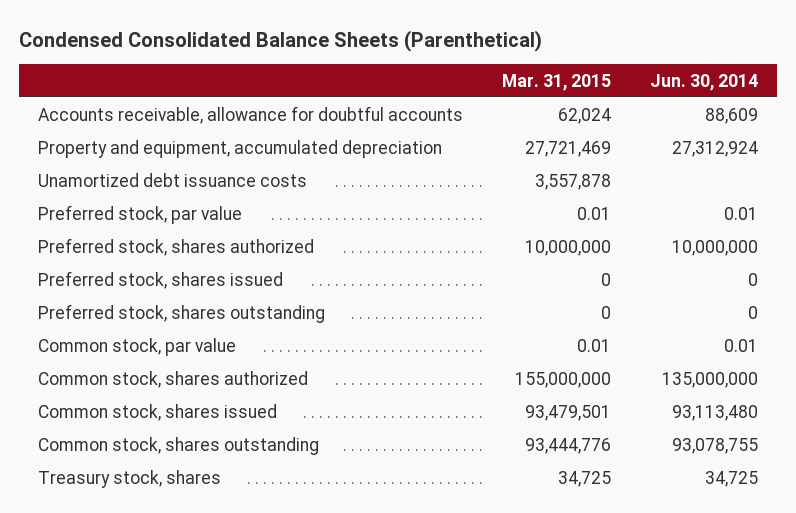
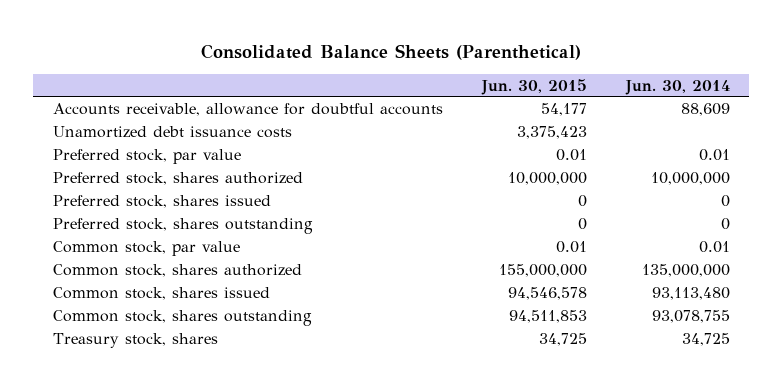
[19,29,543,52] Condensed Consolidated Balance Sheets (Parenthetical) -> [201,44,582,61] Consolidated Balance Sheets (Parenthetical)
[502,73,612,91] Mar. 31, 2015 -> none
none -> [480,78,587,95] Jun. 30, 2015
[38,139,443,158] Property and equipment, accumulated depreciation -> none

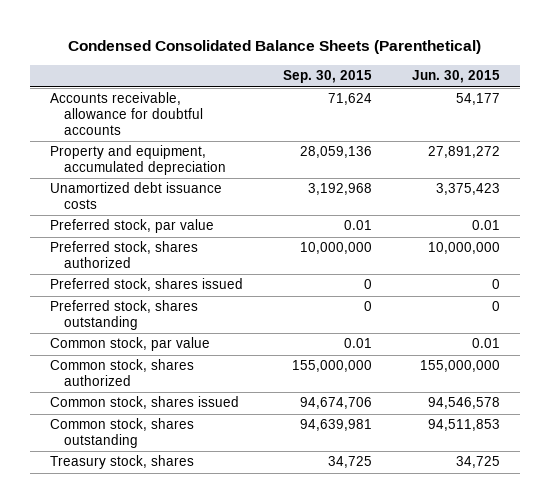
[201,44,582,61] Consolidated Balance Sheets (Parenthetical) -> [68,40,482,55] Condensed Consolidated Balance Sheets (Parenthetical)
[624,79,730,95] Jun. 30, 2014 -> none
none -> [283,70,373,84] Sep. 30, 2015
none -> [50,145,227,176] Property and equipment, accumulated depreciation

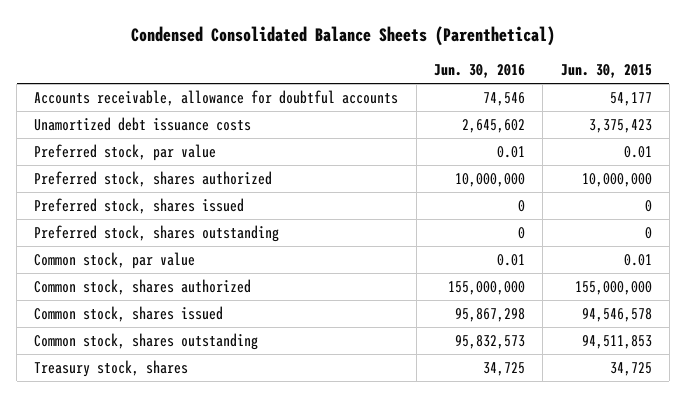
[283,70,373,84] Sep. 30, 2015 -> none
none -> [433,64,525,79] Jun. 30, 2016
[50,145,227,176] Property and equipment, accumulated depreciation -> none

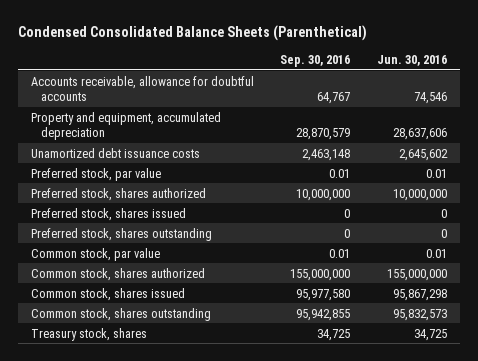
[560,64,652,79] Jun. 30, 2015 -> none
none -> [280,54,351,67] Sep. 30, 2016
none -> [30,111,221,141] Property and equipment, accumulated depreciation

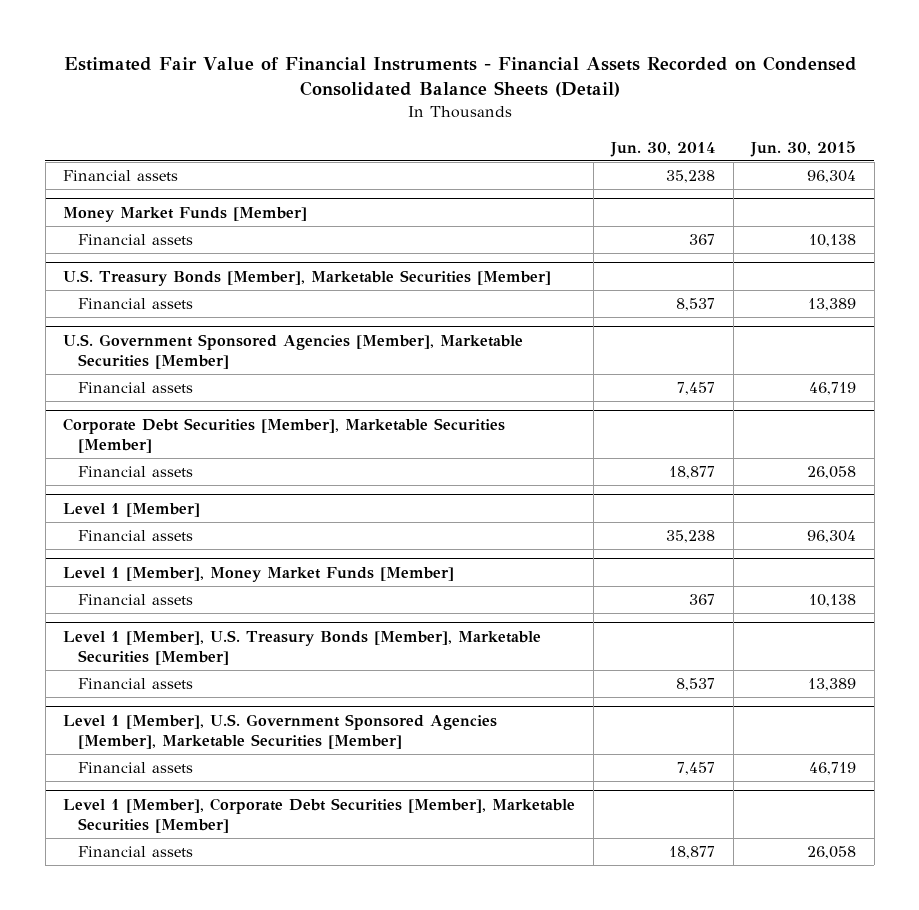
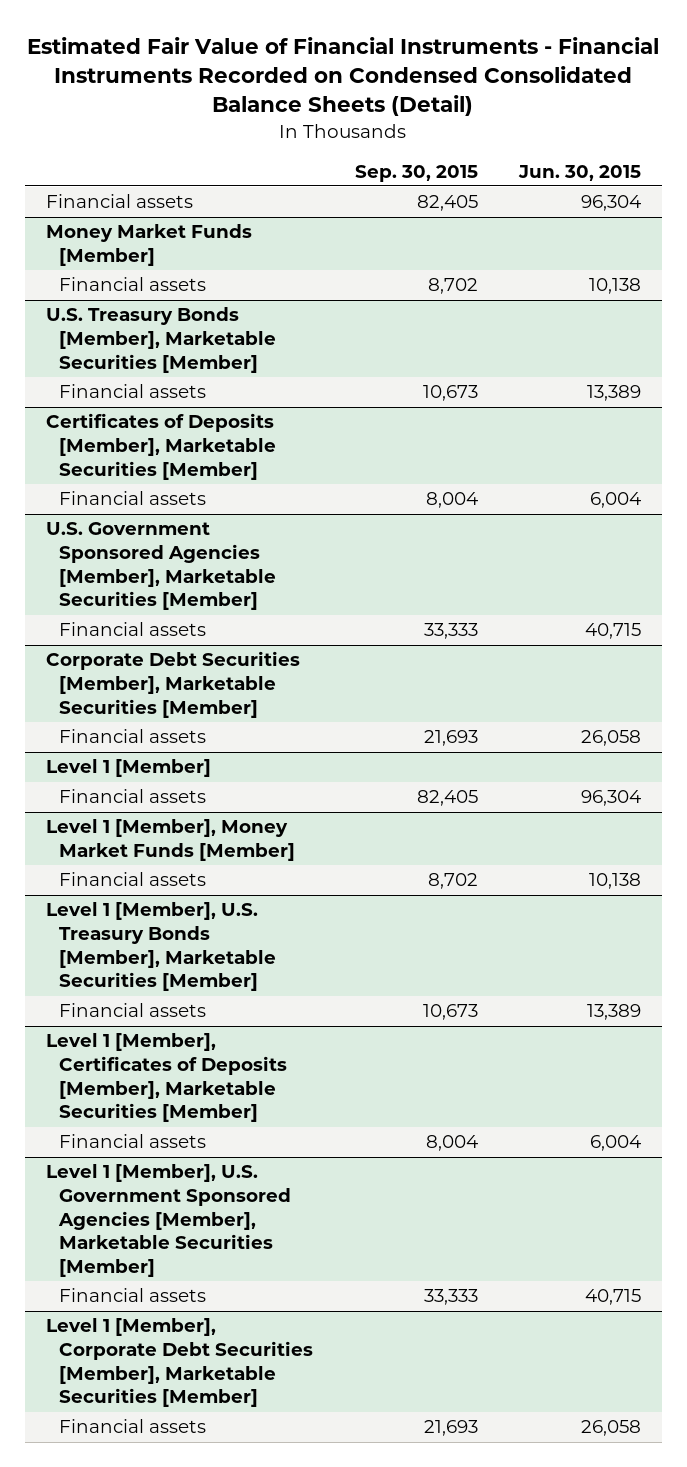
[63,56,857,98] Estimated Fair Value of Financial Instruments - Financial Assets Recorded on Condensed Consolidated Balance Sheets (Detail) -> [27,37,660,117] Estimated Fair Value of Financial Instruments - Financial Instruments Recorded on Condensed Consolidated Balance Sheets (Detail)
[610,141,716,157] Jun. 30, 2014 -> none
none -> [354,164,478,182] Sep. 30, 2015
none -> [45,413,277,480] Certificates of Deposits [Member], Marketable Securities [Member]
none -> [59,491,207,506] Financial assets
[809,382,857,396] 46,719 -> [584,623,641,640] 40,715
none -> [45,1033,288,1123] Level 1 [Member], Certificates of Deposits [Member], Marketable Securities [Member]
none -> [59,1134,207,1149] Financial assets
[809,762,857,776] 46,719 -> [584,1289,641,1306] 40,715

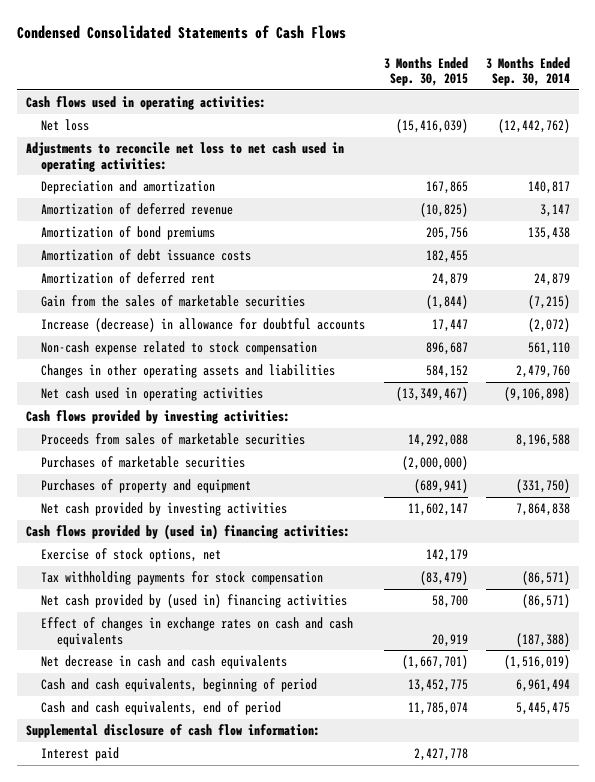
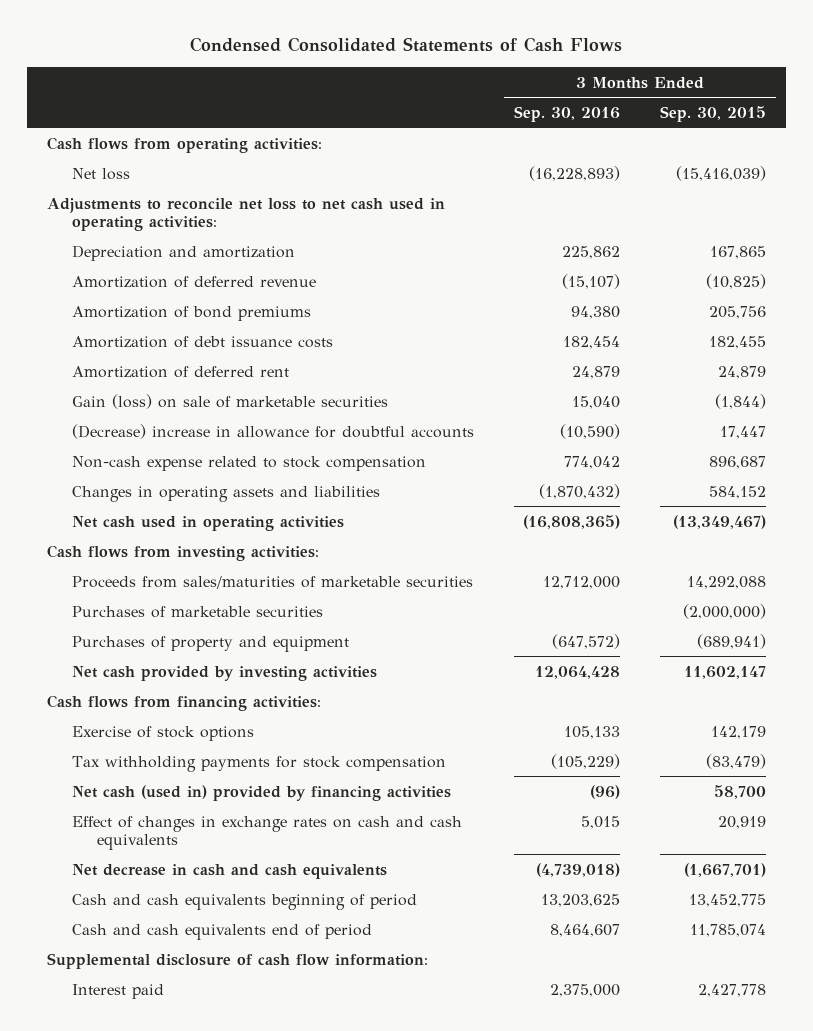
[485,56,570,87] 3 Months Ended Sep. 30, 2014 -> none
none -> [513,105,620,122] Sep. 30, 2016
[25,96,266,111] Cash flows used in operating activities: -> [46,136,322,153] Cash flows from operating activities:
[41,295,306,308] Gain from the sales of marketable securities -> [71,393,388,409] Gain (loss) on sale of marketable securities
[41,318,366,333] Increase (decrease) in allowance for doubtful accounts -> [71,423,474,439] (Decrease) increase in allowance for doubtful accounts
[41,364,336,379] Changes in other operating assets and liabilities -> [71,485,380,502] Changes in operating assets and liabilities
[25,410,290,425] Cash flows provided by investing activities: -> [46,544,319,561] Cash flows from investing activities:
[41,433,306,446] Proceeds from sales of marketable securities -> [71,575,473,589] Proceeds from sales/maturities of marketable securities
[25,524,350,541] Cash flows provided by (used in) financing activities: -> [46,694,321,711] Cash flows from financing activities:
[41,548,222,563] Exercise of stock options, net -> [71,725,254,741] Exercise of stock options
[41,594,348,609] Net cash provided by (used in) financing activities -> [71,784,451,801] Net cash (used in) provided by financing activities
[41,678,318,693] Cash and cash equivalents, beginning of period -> [71,893,417,910] Cash and cash equivalents beginning of period
[41,701,282,716] Cash and cash equivalents, end of period -> [71,923,372,940] Cash and cash equivalents end of period

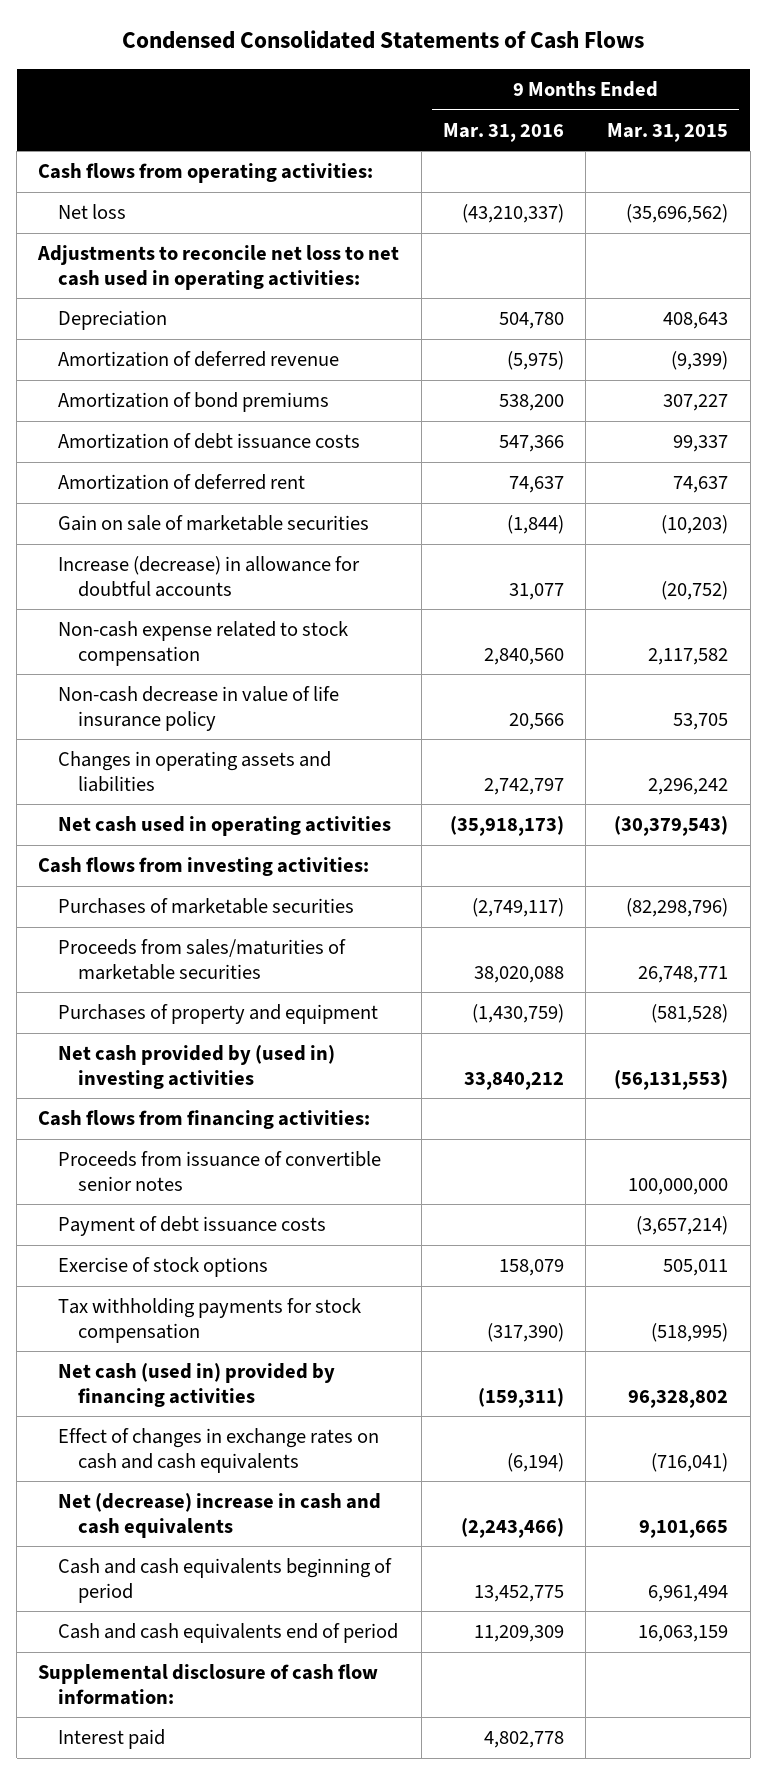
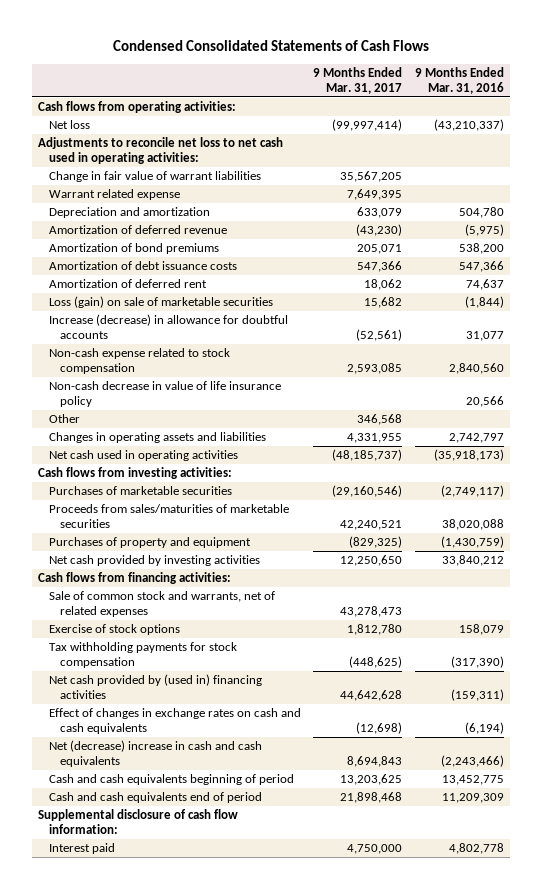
[607,122,729,142] Mar. 31, 2015 -> none
none -> [313,67,403,94] 9 Months Ended Mar. 31, 2017
none -> [48,171,261,183] Change in fair value of warrant liabilities
none -> [48,189,180,201] Warrant related expense
[58,310,168,331] Depreciation -> [48,207,210,219] Depreciation and amortization
[58,515,370,532] Gain on sale of marketable securities -> [48,296,273,309] Loss (gain) on sale of marketable securities
none -> [48,414,80,424] Other
[58,1045,336,1089] Net cash provided by (used in) investing activities -> [48,555,260,567] Net cash provided by investing activities
[58,1151,382,1191] Proceeds from issuance of convertible senior notes -> none
[58,1216,327,1237] Payment of debt issuance costs -> none
none -> [48,591,275,617] Sale of common stock and warrants, net of related expenses
[58,1363,336,1407] Net cash (used in) provided by financing activities -> [48,674,262,699] Net cash provided by (used in) financing activities

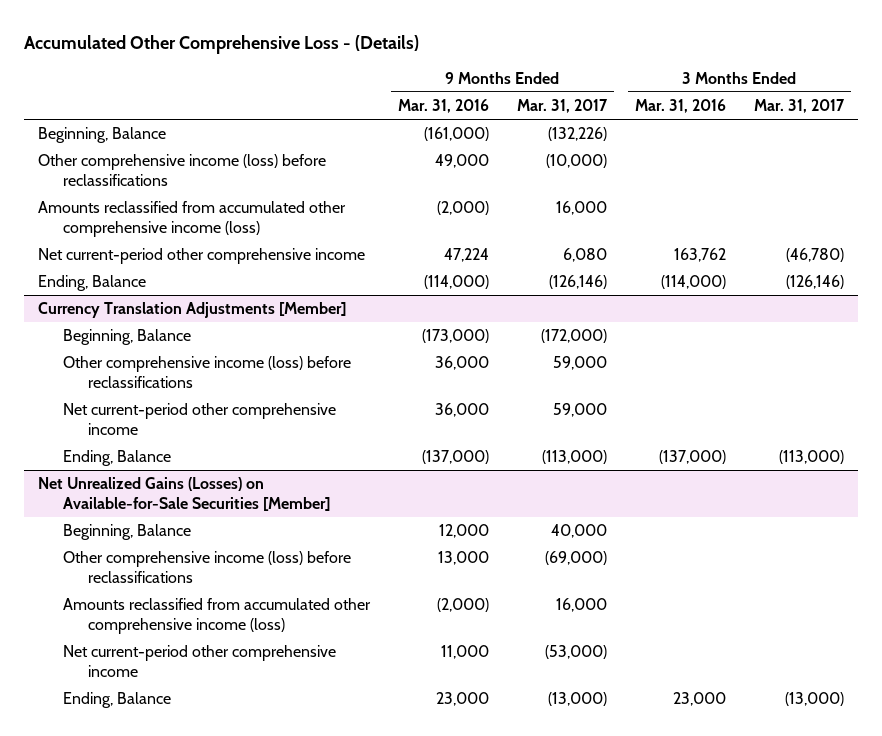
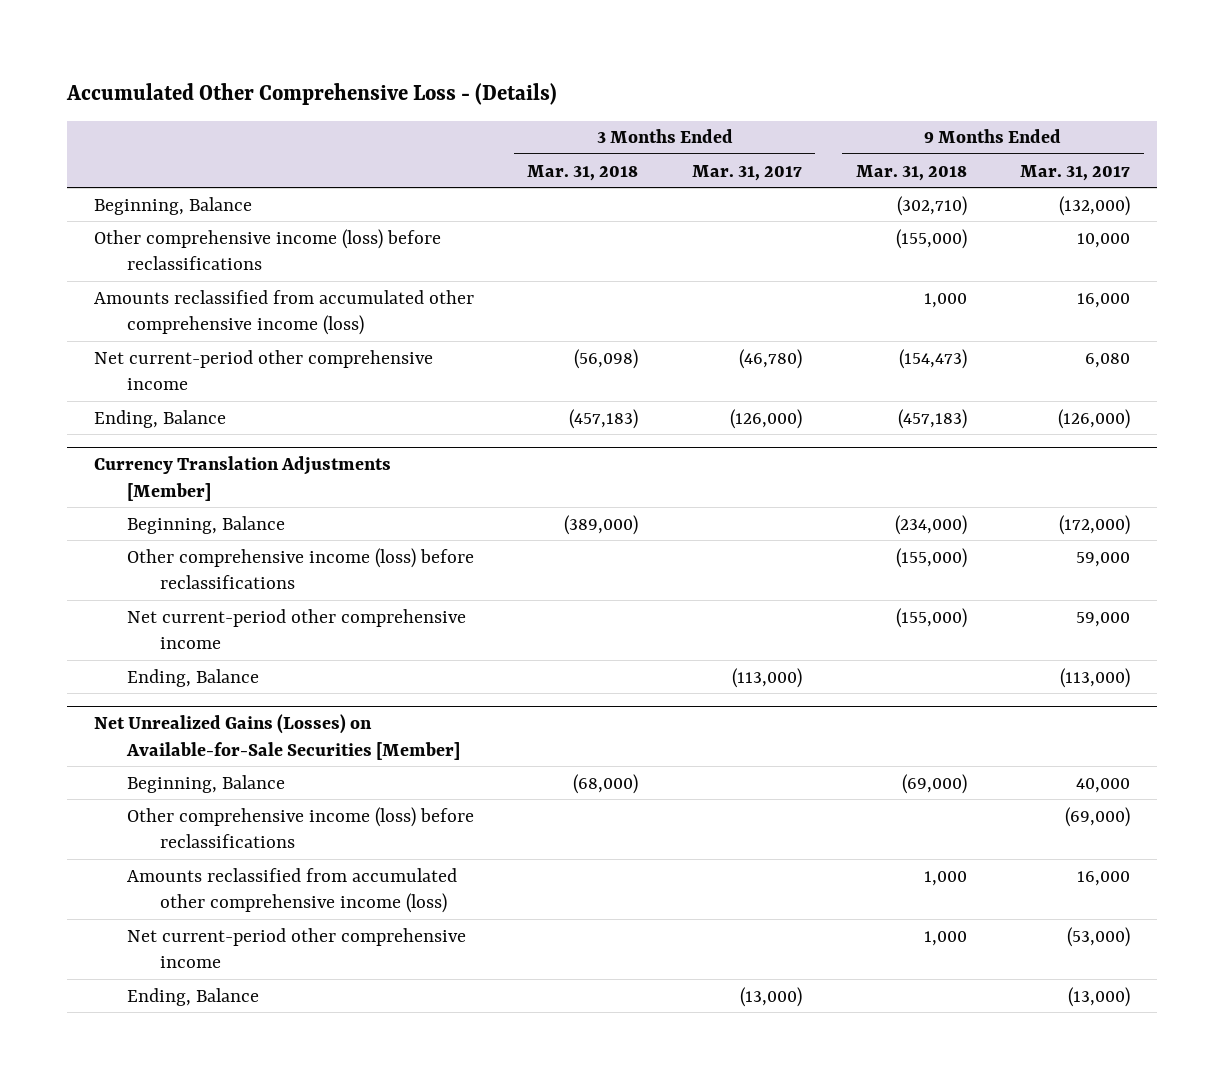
[397,99,489,114] Mar. 31, 2016 -> none
[634,99,726,114] Mar. 31, 2016 -> none
none -> [527,164,639,181] Mar. 31, 2018
none -> [855,164,967,181] Mar. 31, 2018
[547,127,607,142] (132,226) -> [1059,195,1131,216] (132,000)
[545,154,607,169] (10,000) -> [1077,232,1131,248] 10,000
[548,275,607,290] (126,146) -> [1058,408,1131,429] (126,000)
[785,275,844,290] (126,146) -> [730,408,803,429] (126,000)

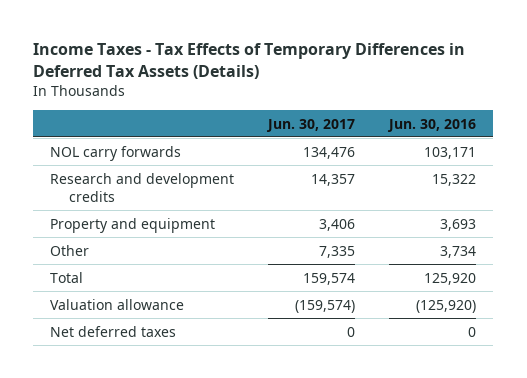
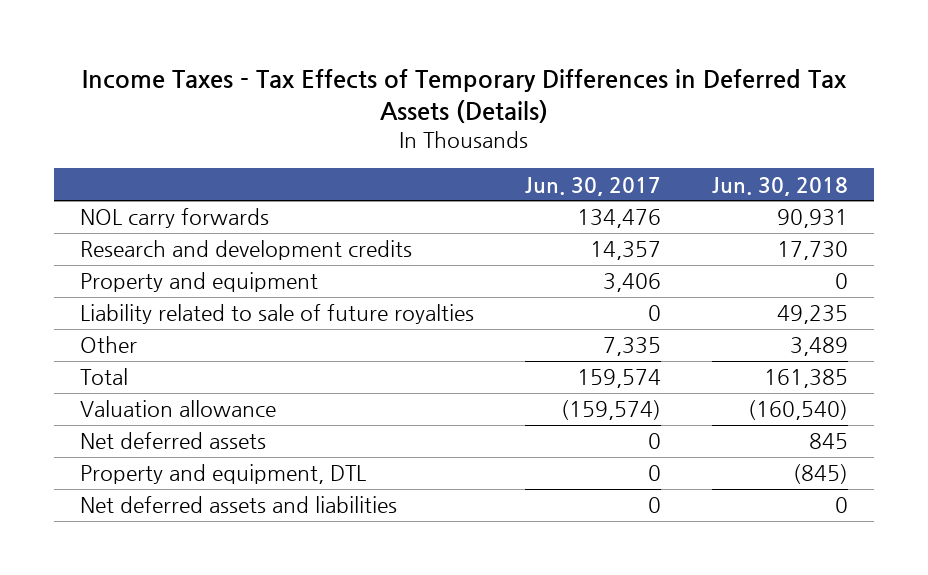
[387,118,477,132] Jun. 30, 2016 -> none
none -> [711,176,848,196] Jun. 30, 2018
none -> [79,304,474,325] Liability related to sale of future royalties
[50,325,177,337] Net deferred taxes -> [79,432,266,450] Net deferred assets
none -> [79,464,366,485] Property and equipment, DTL
none -> [79,496,397,514] Net deferred assets and liabilities

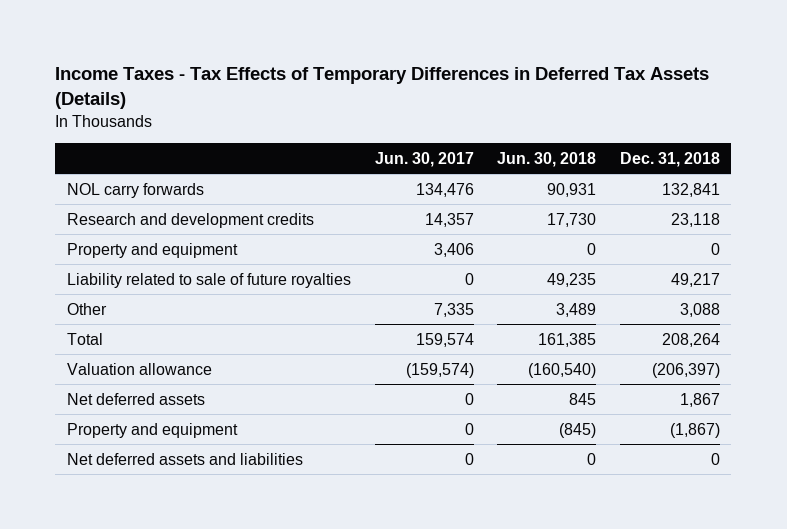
none -> [619,151,720,167] Dec. 31, 2018
[79,464,366,485] Property and equipment, DTL -> [67,422,239,438] Property and equipment

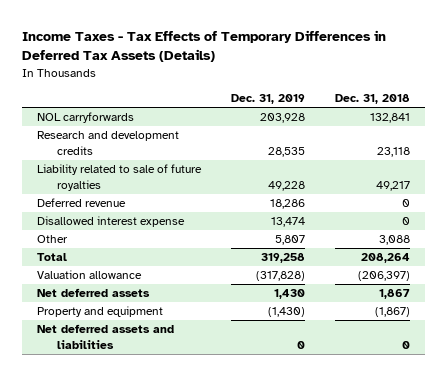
[374,151,474,167] Jun. 30, 2017 -> none
[497,151,597,167] Jun. 30, 2018 -> none
none -> [231,94,306,105] Dec. 31, 2019
[67,182,205,198] NOL carry forwards -> [37,112,135,124] NOL carryforwards
[67,242,239,258] Property and equipment -> none
none -> [37,198,127,208] Deferred revenue
none -> [37,216,186,228] Disallowed interest expense

